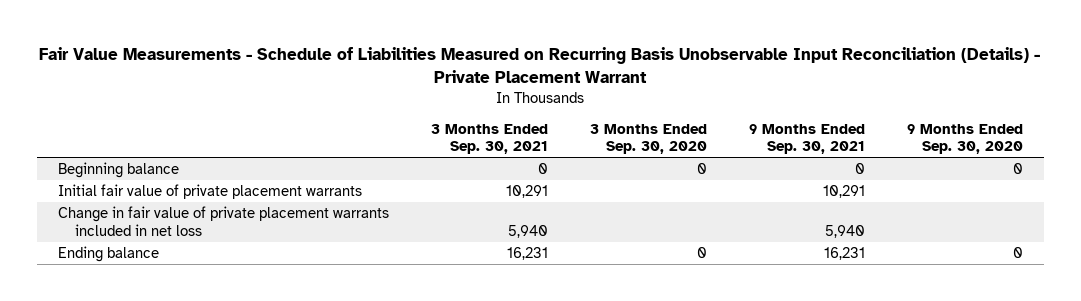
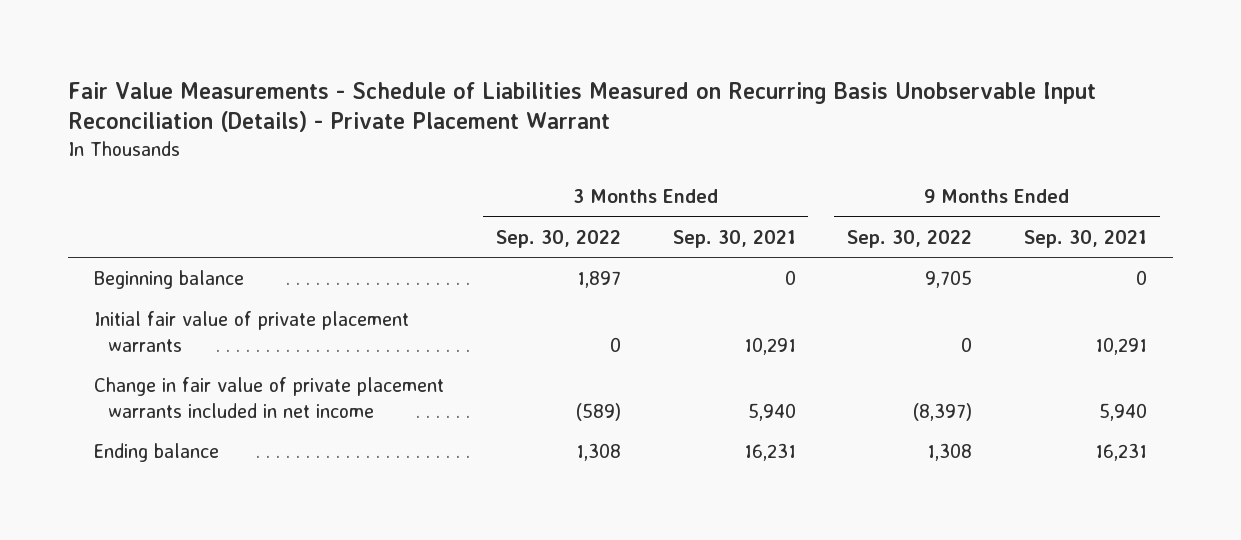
[589,123,707,155] 3 Months Ended Sep. 30, 2020 -> none
[906,123,1023,155] 9 Months Ended Sep. 30, 2020 -> none
none -> [495,229,621,248] Sep. 30, 2022
none -> [847,229,973,248] Sep. 30, 2022
[58,206,390,236] Change in fair value of private placement warrants included in net loss -> [93,377,444,418] Change in fair value of private placement warrants included in net income

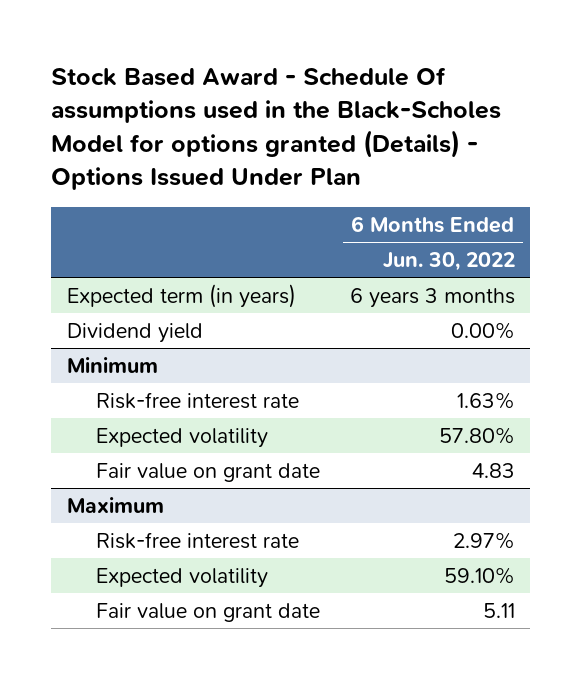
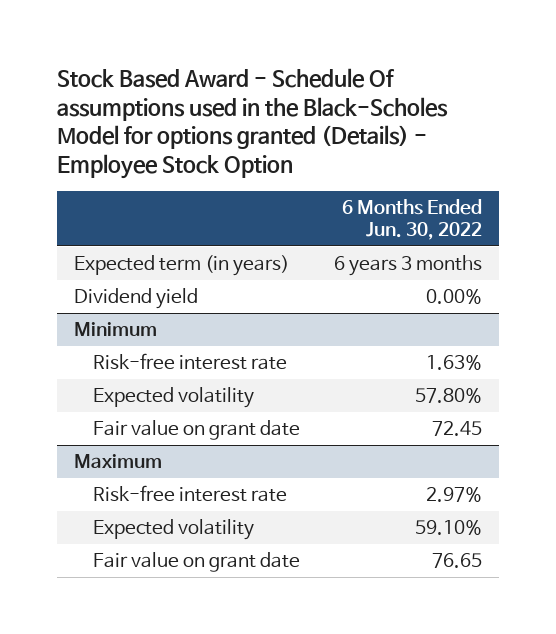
[51,66,502,191] Stock Based Award - Schedule Of assumptions used in the Black-Scholes Model for options granted (Details) - Options Issued Under Plan -> [57,67,449,180] Stock Based Award - Schedule Of assumptions used in the Black-Scholes Model for options granted (Details) - Employee Stock Option
[472,462,516,478] 4.83 -> [431,421,482,437] 72.45
[483,602,516,618] 5.11 -> [431,553,482,569] 76.65

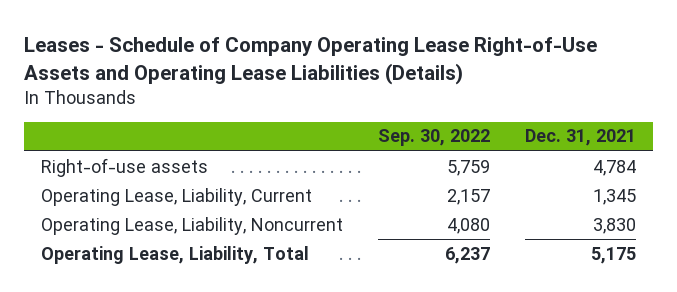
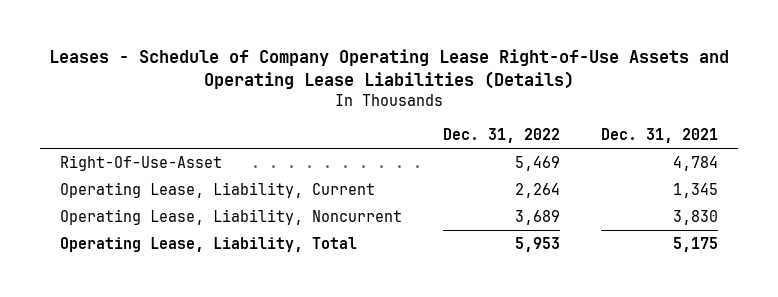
[378,129,491,147] Sep. 30, 2022 -> none
none -> [442,127,560,143] Dec. 31, 2022
[41,157,209,177] Right-of-use assets -> [60,155,223,172] Right-Of-Use-Asset

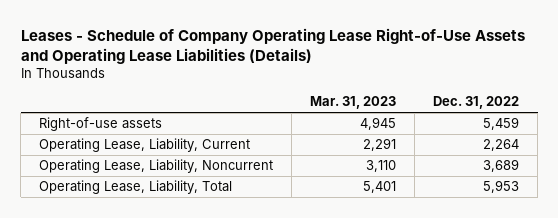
[600,127,718,143] Dec. 31, 2021 -> none
none -> [310,96,397,110] Mar. 31, 2023
[60,155,223,172] Right-Of-Use-Asset -> [39,117,163,132] Right-of-use assets
[514,156,560,172] 5,469 -> [483,117,520,131] 5,459

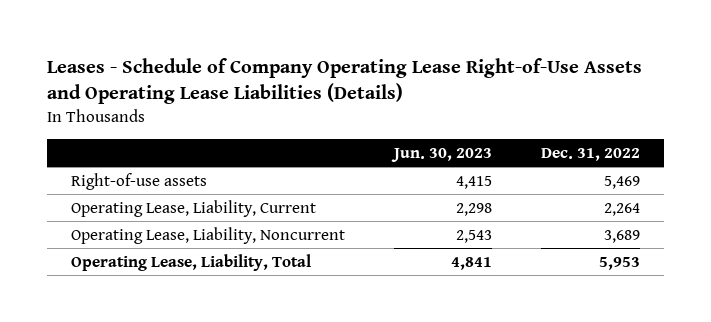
[310,96,397,110] Mar. 31, 2023 -> none
none -> [390,147,492,162] Jun. 30, 2023
[483,117,520,131] 5,459 -> [603,175,640,189] 5,469

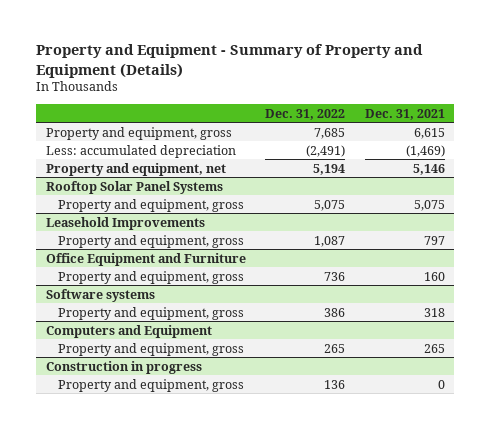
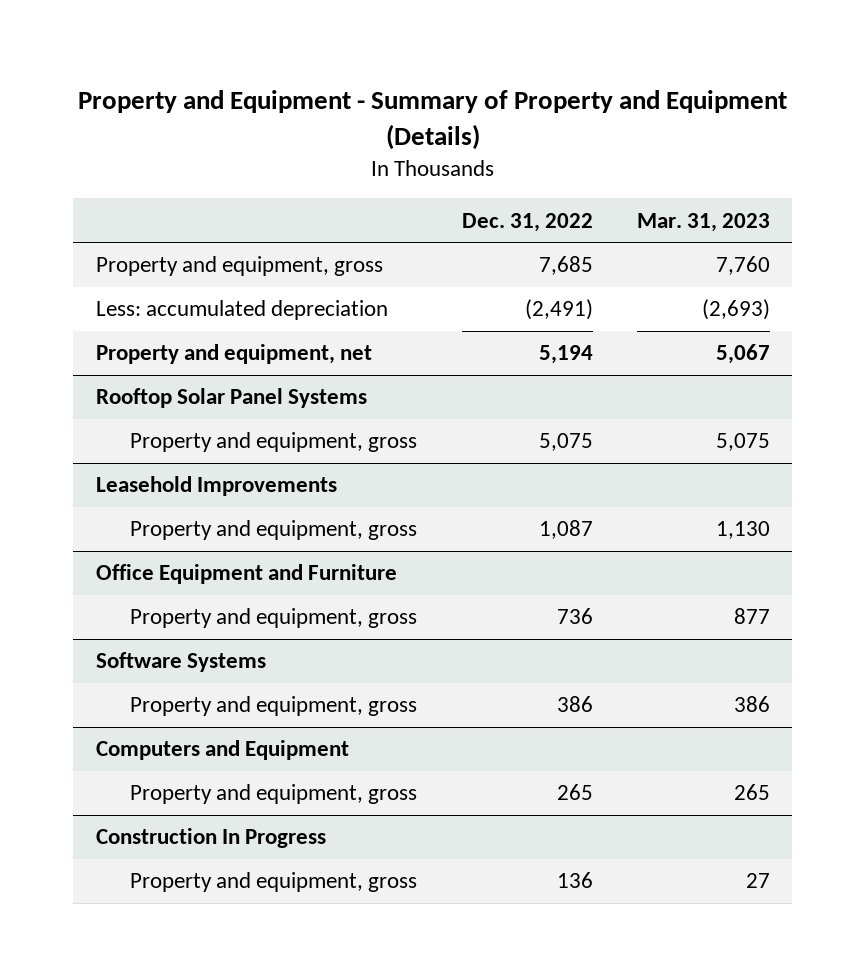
[364,108,445,120] Dec. 31, 2021 -> none
none -> [637,212,771,232] Mar. 31, 2023
[45,288,155,302] Software systems -> [95,652,266,673] Software Systems
[45,360,202,374] Construction in progress -> [95,828,326,849] Construction In Progress

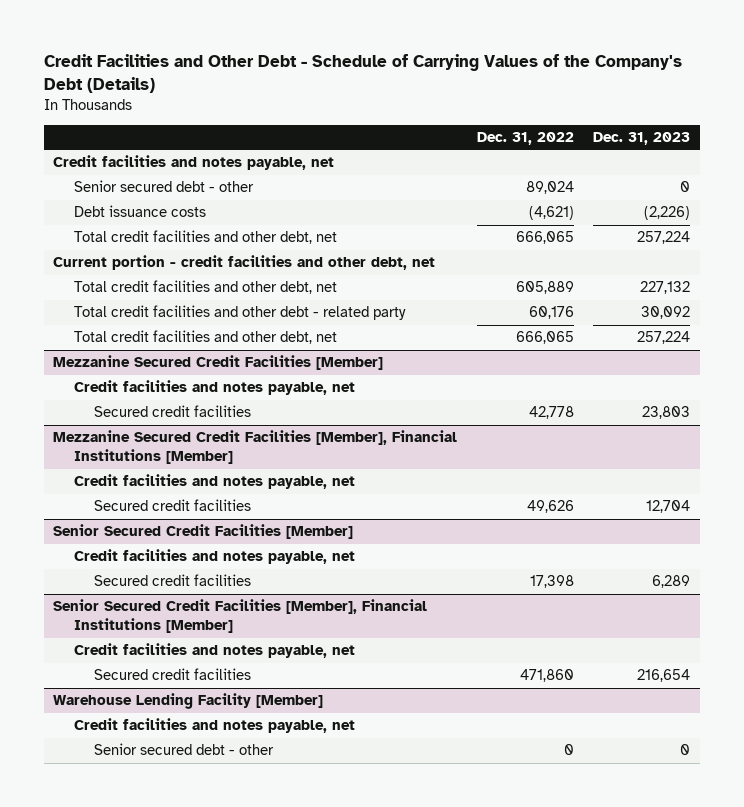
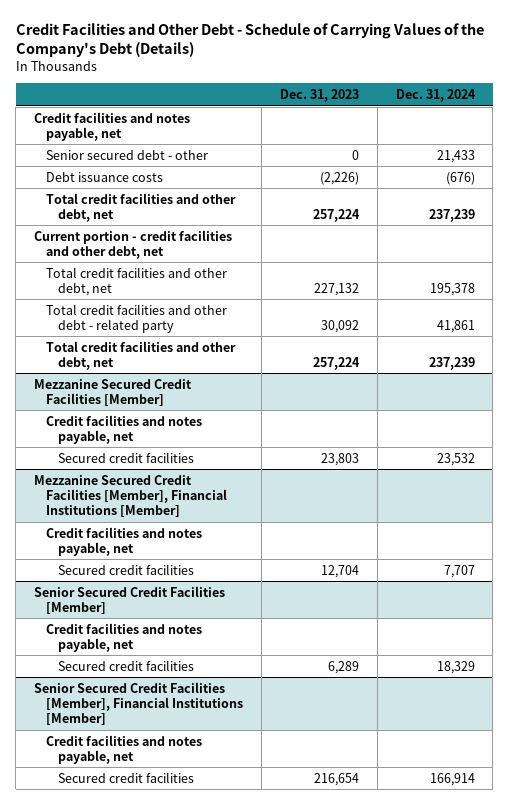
[476,132,574,146] Dec. 31, 2022 -> none
none -> [395,88,476,102] Dec. 31, 2024
[53,693,324,710] Warehouse Lending Facility [Member] -> none
[73,718,355,734] Credit facilities and notes payable, net -> none
[93,743,274,756] Senior secured debt - other -> none

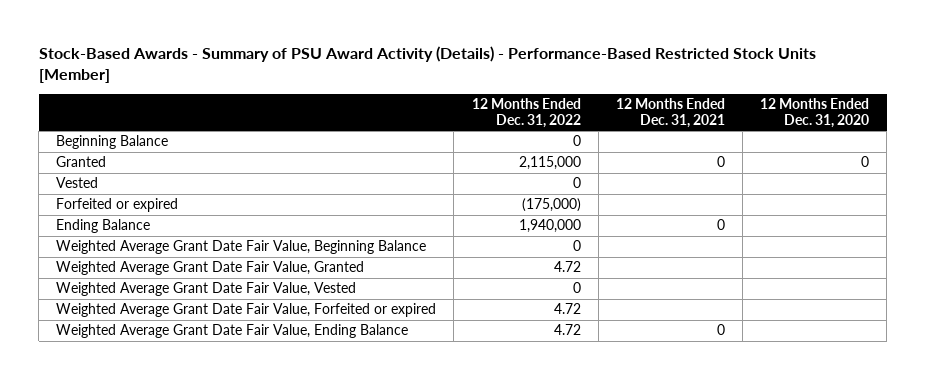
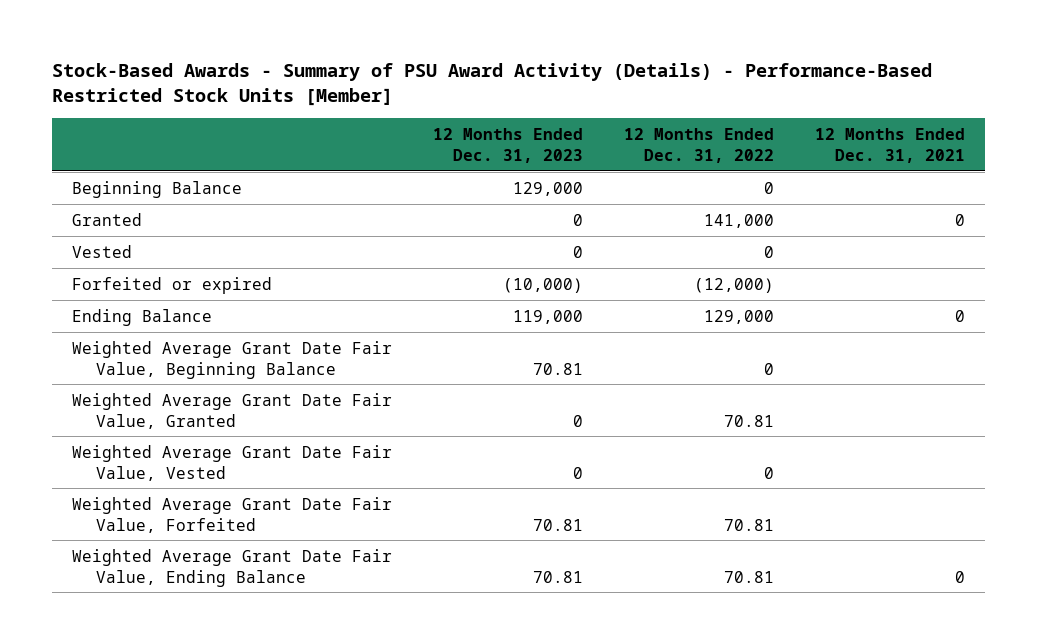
[760,97,870,128] 12 Months Ended Dec. 31, 2020 -> none
none -> [433,127,584,163] 12 Months Ended Dec. 31, 2023
[518,156,581,171] 2,115,000 -> [703,213,774,228] 141,000
[521,198,581,213] (175,000) -> [693,277,774,293] (12,000)
[518,219,581,234] 1,940,000 -> [703,309,774,324] 129,000
[553,261,581,273] 4.72 -> [723,414,774,427] 70.81
[56,303,437,318] Weighted Average Grant Date Fair Value, Forfeited or expired -> [72,496,393,533] Weighted Average Grant Date Fair Value, Forfeited
[553,303,581,315] 4.72 -> [723,518,774,531] 70.81
[553,324,581,336] 4.72 -> [723,570,774,583] 70.81

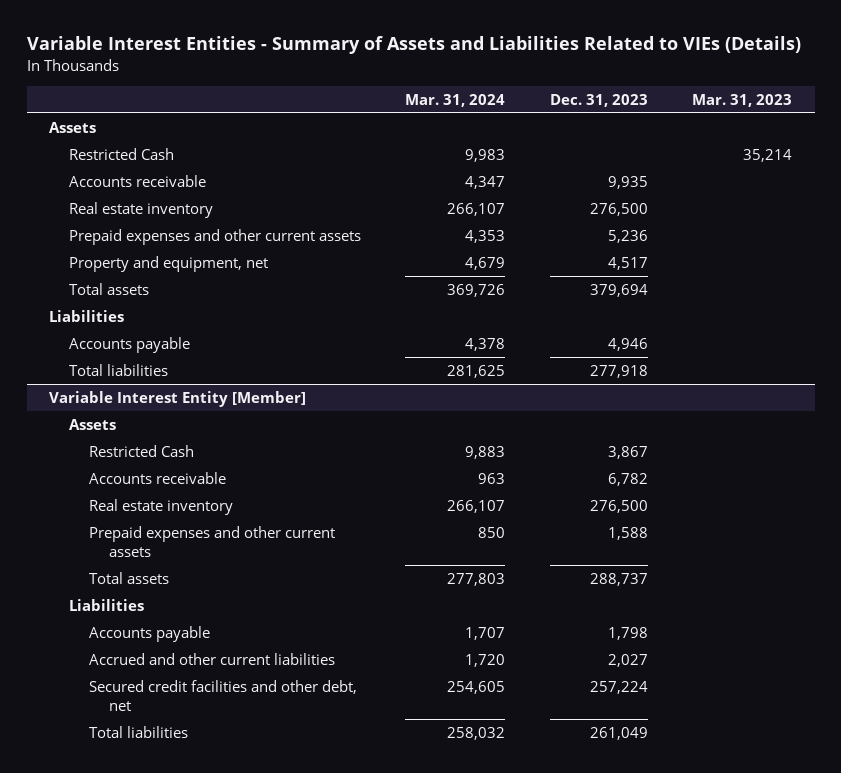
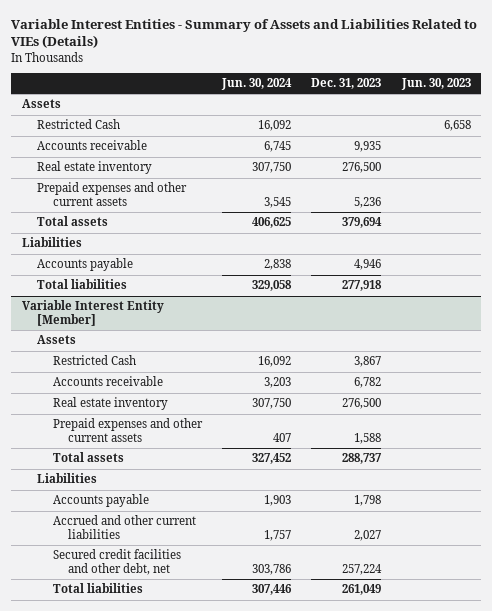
[405,93,506,107] Mar. 31, 2024 -> none
[692,93,793,107] Mar. 31, 2023 -> none
none -> [221,78,293,91] Jun. 30, 2024
none -> [400,78,471,91] Jun. 30, 2023
[68,255,268,272] Property and equipment, net -> none

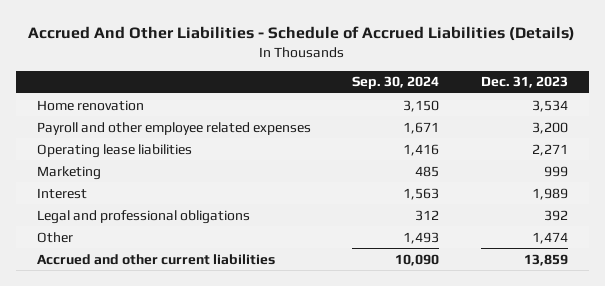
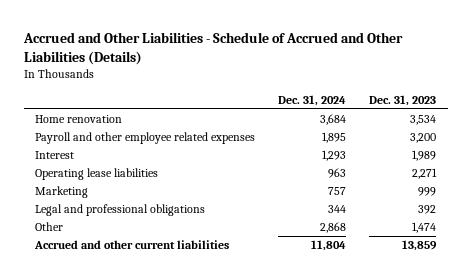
[28,25,576,41] Accrued And Other Liabilities - Schedule of Accrued Liabilities (Details) -> [22,31,403,65] Accrued and Other Liabilities - Schedule of Accrued and Other Liabilities (Details)
[352,76,440,90] Sep. 30, 2024 -> none
none -> [278,94,347,106] Dec. 31, 2024
[36,187,87,199] Interest -> [35,151,75,160] Interest

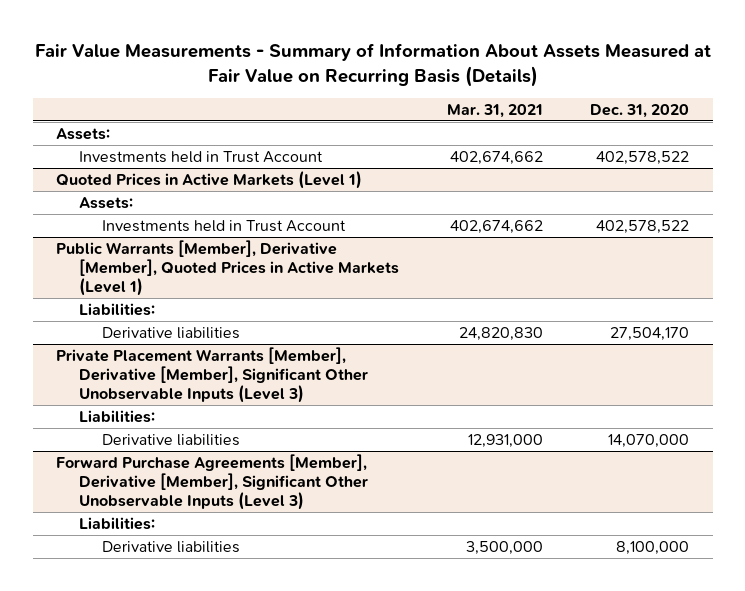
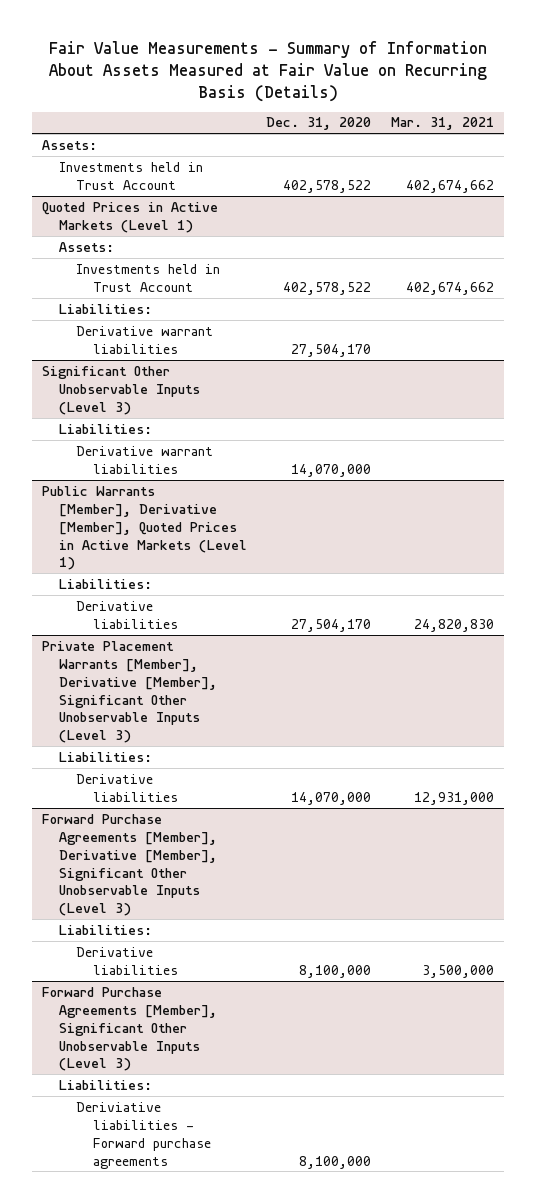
none -> [58,303,152,314] Liabilities:
none -> [75,325,213,354] Derivative warrant liabilities
none -> [41,365,200,415] Significant Other Unobservable Inputs (Level 3)
none -> [58,423,152,434] Liabilities:
none -> [75,445,213,474] Derivative warrant liabilities
none -> [41,986,217,1072] Forward Purchase Agreements [Member], Significant Other Unobservable Inputs (Level 3)
none -> [58,1079,152,1090] Liabilities:
none -> [75,1101,211,1169] Deriviative liabilities - Forward purchase agreements

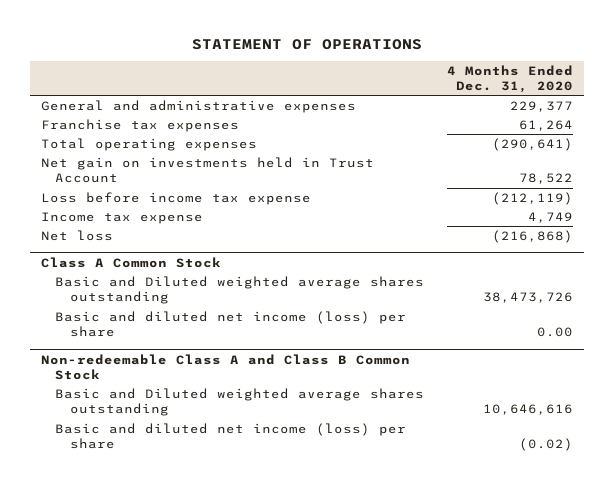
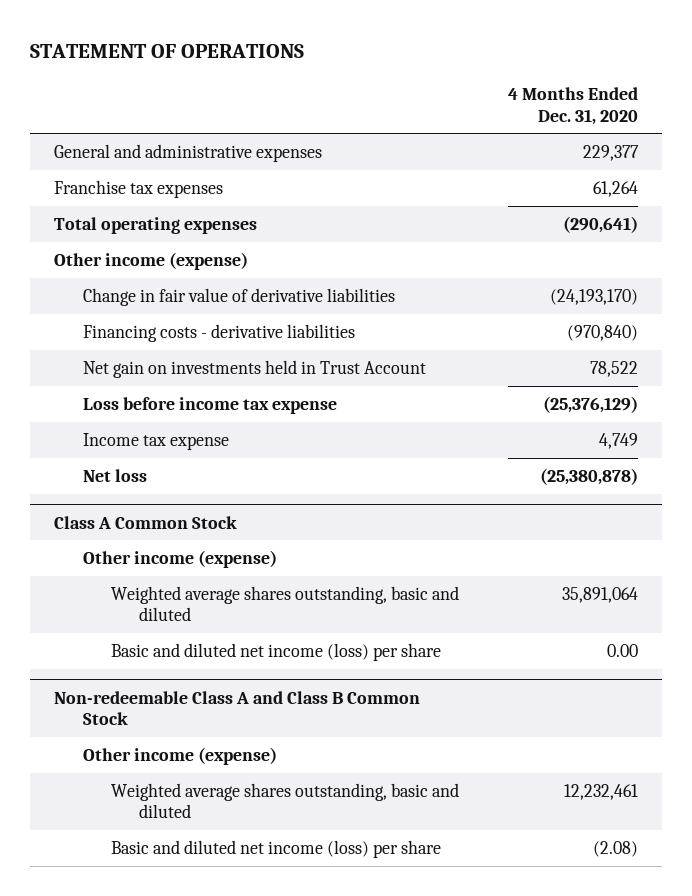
none -> [54,251,249,270] Other income (expense)
none -> [82,287,395,306] Change in fair value of derivative liabilities
none -> [82,323,355,342] Financing costs - derivative liabilities
[492,191,574,205] (212,119) -> [542,395,638,413] (25,376,129)
[492,229,574,243] (216,868) -> [539,467,638,485] (25,380,878)
none -> [82,549,277,568] Other income (expense)
[55,275,425,305] Basic and Diluted weighted average shares outstanding -> [110,585,459,622] Weighted average shares outstanding, basic and diluted
[483,292,574,304] 38,473,726 -> [561,586,638,603] 35,891,064
none -> [82,746,277,765] Other income (expense)
[55,387,425,417] Basic and Diluted weighted average shares outstanding -> [110,782,459,819] Weighted average shares outstanding, basic and diluted
[483,404,574,416] 10,646,616 -> [563,783,638,800] 12,232,461
[519,438,574,452] (0.02) -> [592,840,638,857] (2.08)

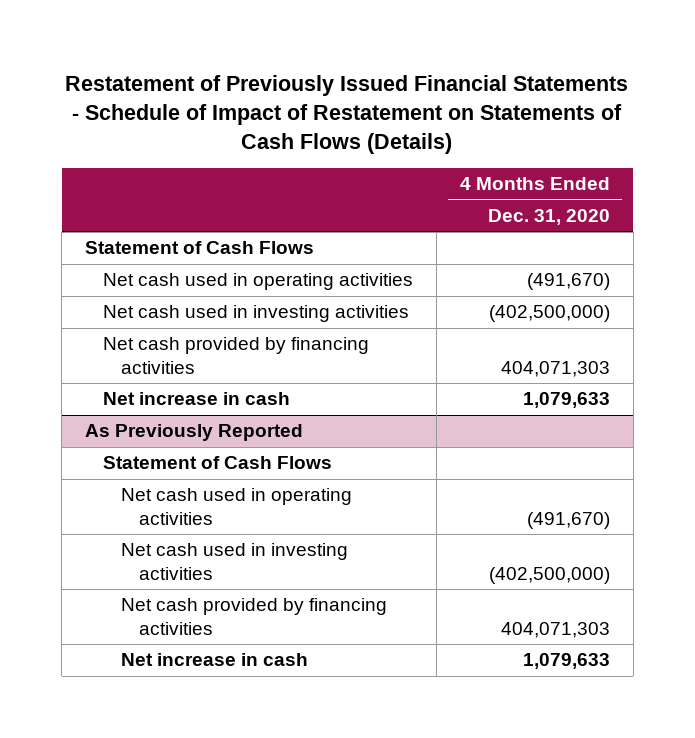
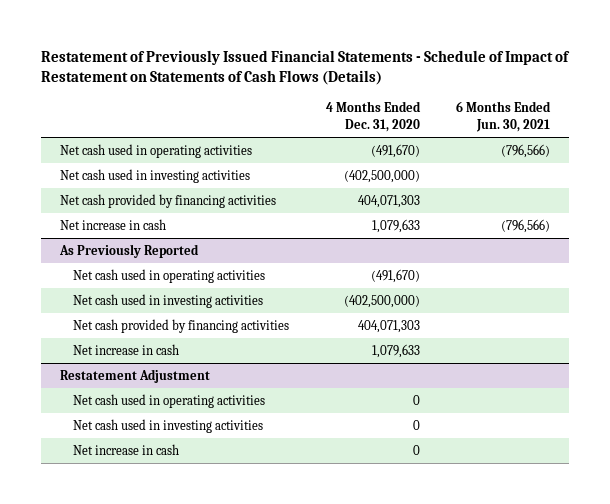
none -> [456,101,552,133] 6 Months Ended Jun. 30, 2021
[85,241,315,255] Statement of Cash Flows -> none
[103,456,333,470] Statement of Cash Flows -> none
none -> [59,369,210,384] Restatement Adjustment
none -> [72,394,265,409] Net cash used in operating activities
none -> [72,419,263,434] Net cash used in investing activities
none -> [72,444,179,456] Net increase in cash

